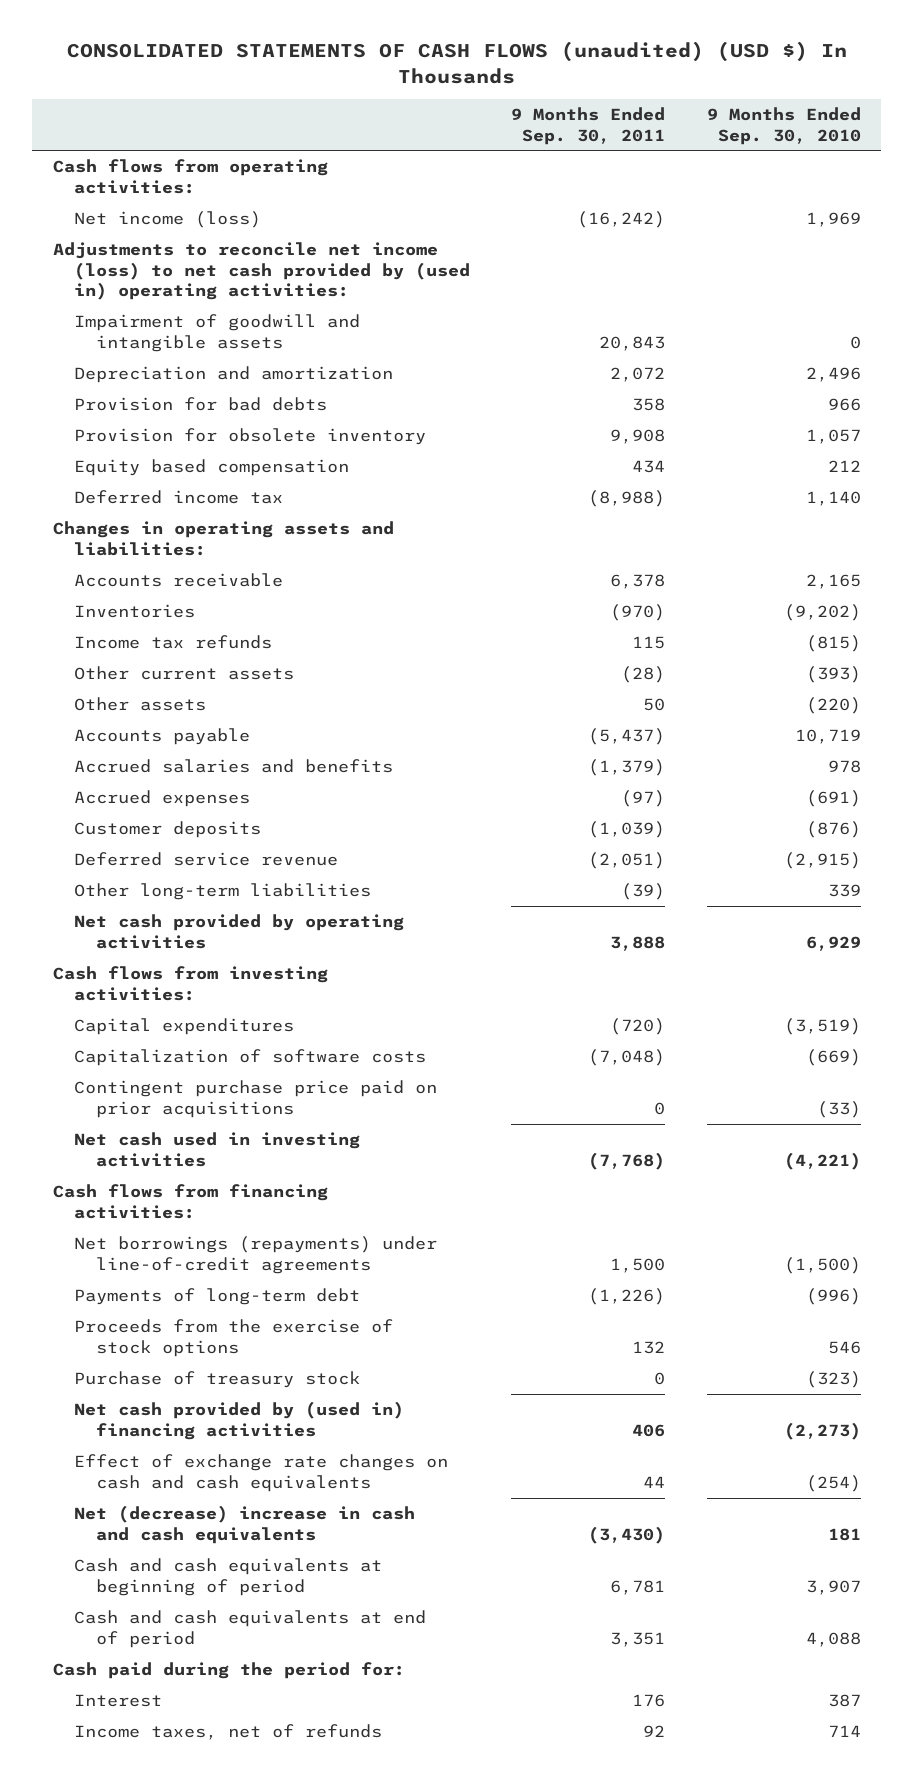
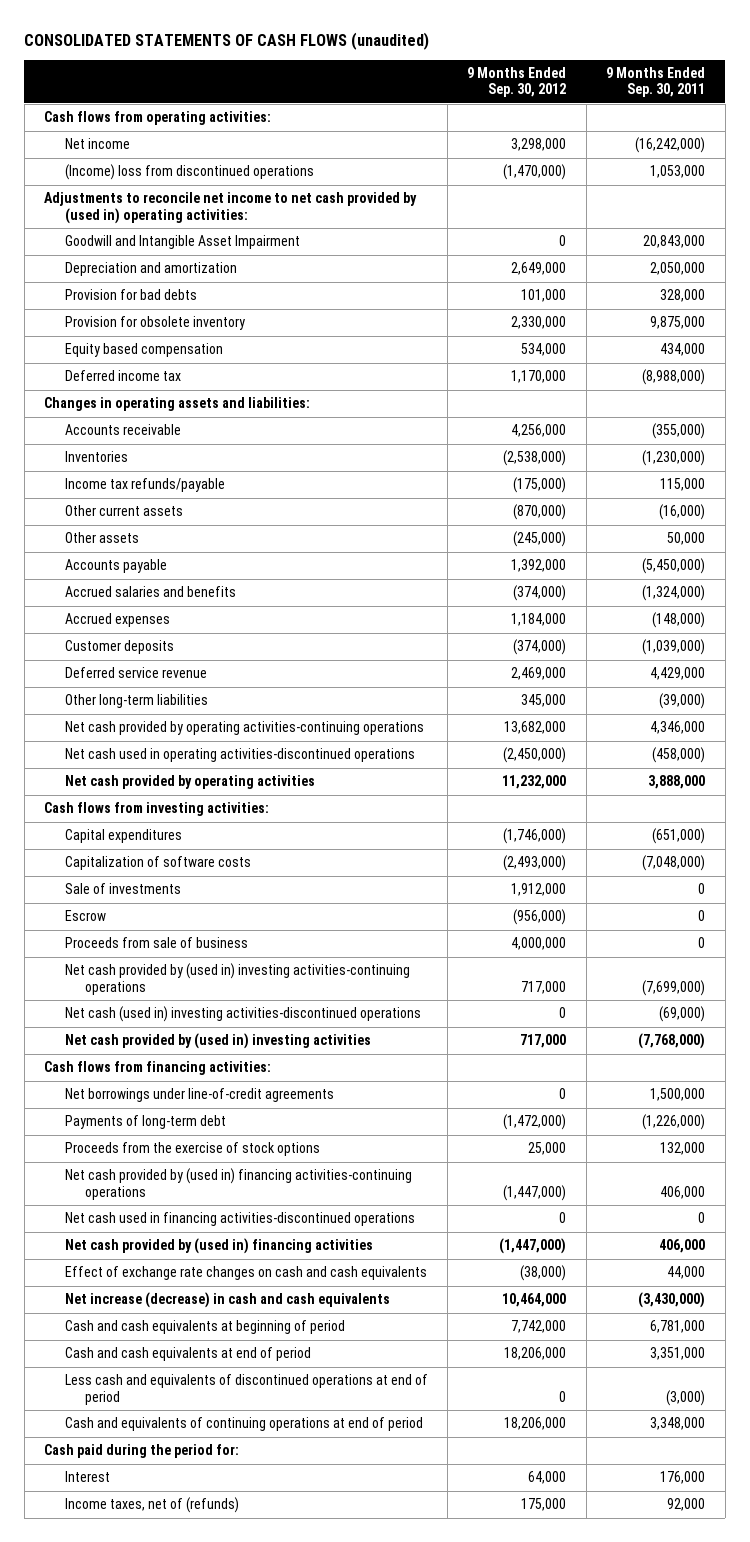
[66,41,847,84] CONSOLIDATED STATEMENTS OF CASH FLOWS (unaudited) (USD $) In Thousands -> [24,31,430,50] CONSOLIDATED STATEMENTS OF CASH FLOWS (unaudited)
[706,106,861,145] 9 Months Ended Sep. 30, 2010 -> none
none -> [467,66,567,98] 9 Months Ended Sep. 30, 2012
[74,211,262,229] Net income (loss) -> [64,138,130,150] Net income
[577,211,666,229] (16,242) -> [635,137,706,154] (16,242,000)
none -> [64,164,314,181] (Income) loss from discontinued operations
[52,242,471,301] Adjustments to reconcile net income (loss) to net cash provided by (used in) operating activities: -> [44,192,418,224] Adjustments to reconcile net income to net cash provided by (used in) operating activities:
[74,314,361,352] Impairment of goodwill and intangible assets -> [64,235,300,250] Goodwill and Intangible Asset Impairment
[599,335,666,351] 20,843 -> [643,235,706,249] 20,843,000
[610,367,666,383] 2,072 -> [650,262,706,276] 2,050,000
[632,398,666,412] 358 -> [660,289,706,303] 328,000
[610,429,666,445] 9,908 -> [650,316,706,330] 9,875,000
[632,460,666,474] 434 -> [660,343,706,357] 434,000
[588,490,666,508] (8,988) -> [642,369,706,386] (8,988,000)
[610,574,666,590] 6,378 -> [652,423,706,440] (355,000)
[610,604,666,622] (970) -> [642,450,706,467] (1,230,000)
[74,635,273,650] Income tax refunds -> [64,478,225,493] Income tax refunds/payable
[632,636,666,650] 115 -> [660,478,706,492] 115,000
[621,666,666,684] (28) -> [659,504,706,521] (16,000)
[643,698,666,712] 50 -> [667,532,706,546] 50,000
[588,728,666,746] (5,437) -> [642,558,706,575] (5,450,000)
[588,759,666,777] (1,379) -> [642,585,706,602] (1,324,000)
[621,790,666,808] (97) -> [652,612,706,629] (148,000)
[588,821,666,839] (1,039) -> [642,639,706,656] (1,039,000)
[588,852,666,870] (2,051) -> [650,667,706,681] 4,429,000
[621,883,666,901] (39) -> [659,693,706,710] (39,000)
none -> [64,721,424,736] Net cash provided by operating activities-continuing operations
none -> [64,748,415,763] Net cash used in operating activities-discontinued operations
[610,935,666,951] 3,888 -> [648,775,706,790] 3,888,000
[74,1080,438,1118] Contingent purchase price paid on prior acquisitions -> none
[610,1018,666,1036] (720) -> [652,828,706,845] (651,000)
[588,1049,666,1067] (7,048) -> [642,855,706,872] (7,048,000)
none -> [64,883,181,895] Sale of investments
none -> [64,910,106,922] Escrow
none -> [64,937,248,949] Proceeds from sale of business
none -> [64,963,410,995] Net cash provided by (used in) investing activities-continuing operations
none -> [64,1006,421,1023] Net cash (used in) investing activities-discontinued operations
[74,1132,361,1167] Net cash used in investing activities -> [64,1033,371,1050] Net cash provided by (used in) investing activities
[588,1151,666,1170] (7,768) -> [638,1033,706,1050] (7,768,000)
[74,1371,361,1389] Purchase of treasury stock -> none
[74,1236,438,1274] Net borrowings (repayments) under line-of-credit agreements -> [64,1088,334,1103] Net borrowings under line-of-credit agreements
[610,1257,666,1273] 1,500 -> [650,1088,706,1102] 1,500,000
[588,1288,666,1306] (1,226) -> [642,1114,706,1131] (1,226,000)
[632,1340,666,1354] 132 -> [660,1142,706,1156] 132,000
none -> [64,1168,412,1200] Net cash provided by (used in) financing activities-continuing operations
none -> [64,1212,415,1227] Net cash used in financing activities-discontinued operations
[632,1423,666,1437] 406 -> [659,1239,706,1254] 406,000
[643,1475,666,1488] 44 -> [667,1266,706,1280] 44,000
[74,1505,416,1544] Net (decrease) increase in cash and cash equivalents -> [64,1292,390,1309] Net increase (decrease) in cash and cash equivalents
[588,1525,666,1544] (3,430) -> [638,1292,706,1309] (3,430,000)
[610,1579,666,1595] 6,781 -> [650,1320,706,1334] 6,781,000
[610,1631,666,1647] 3,351 -> [650,1347,706,1361] 3,351,000
none -> [64,1374,428,1405] Less cash and equivalents of discontinued operations at end of period
none -> [64,1417,423,1432] Cash and equivalents of continuing operations at end of period
[632,1694,666,1708] 176 -> [660,1471,706,1485] 176,000
[74,1724,383,1741] Income taxes, net of refunds -> [64,1497,239,1514] Income taxes, net of (refunds)
[643,1725,666,1738] 92 -> [667,1498,706,1512] 92,000

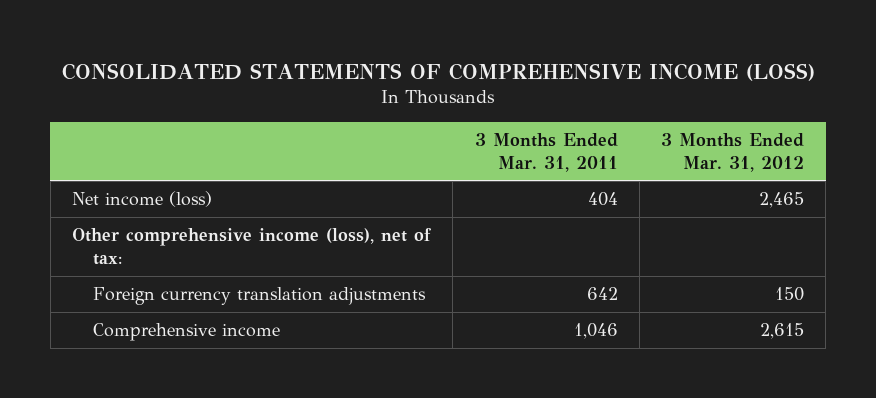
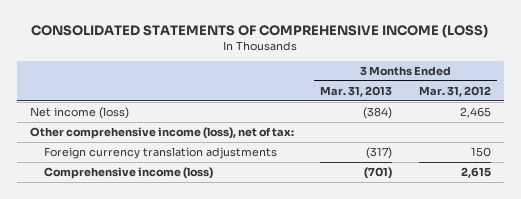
[474,132,618,172] 3 Months Ended Mar. 31, 2011 -> none
none -> [320,85,393,97] Mar. 31, 2013
[93,323,281,342] Comprehensive income -> [44,166,214,179] Comprehensive income (loss)

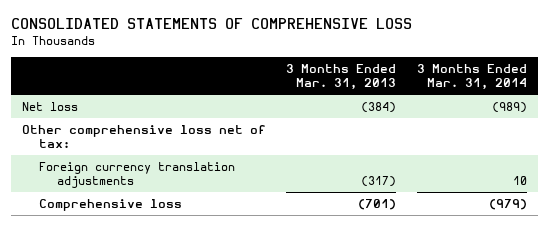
[31,23,489,38] CONSOLIDATED STATEMENTS OF COMPREHENSIVE INCOME (LOSS) -> [11,18,413,30] CONSOLIDATED STATEMENTS OF COMPREHENSIVE LOSS
[418,85,491,97] Mar. 31, 2012 -> none
none -> [417,64,528,91] 3 Months Ended Mar. 31, 2014
[30,106,130,119] Net income (loss) -> [21,102,78,112] Net loss
[30,126,295,139] Other comprehensive income (loss), net of tax: -> [21,125,266,149] Other comprehensive loss net of tax:
[44,166,214,179] Comprehensive income (loss) -> [39,199,183,212] Comprehensive loss

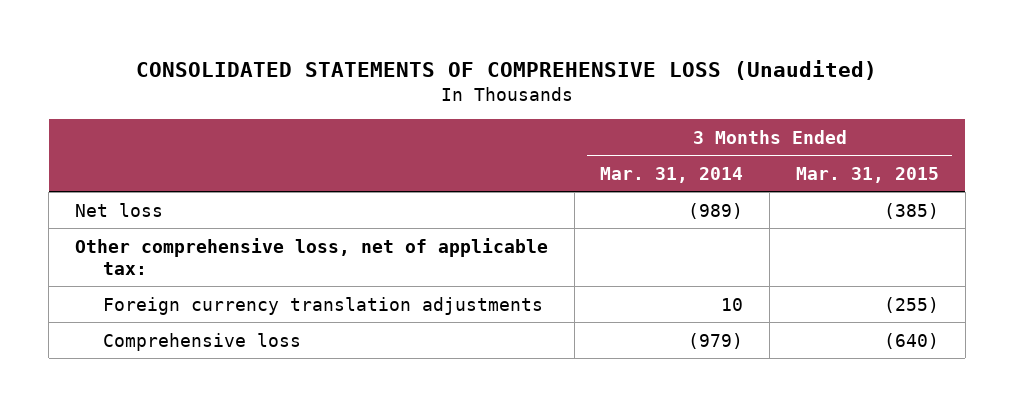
[11,18,413,30] CONSOLIDATED STATEMENTS OF COMPREHENSIVE LOSS -> [135,59,877,80] CONSOLIDATED STATEMENTS OF COMPREHENSIVE LOSS (Unaudited)
[286,64,397,91] 3 Months Ended Mar. 31, 2013 -> none
none -> [795,166,939,183] Mar. 31, 2015
[21,125,266,149] Other comprehensive loss net of tax: -> [74,237,548,275] Other comprehensive loss, net of applicable tax:

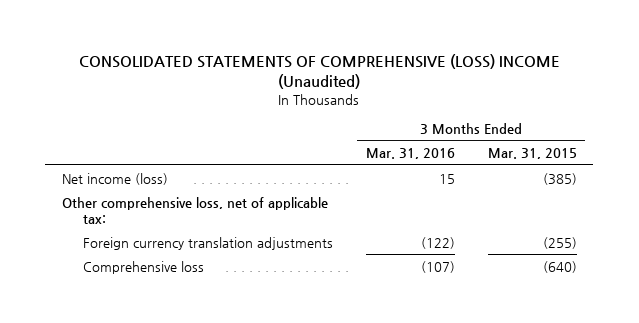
[135,59,877,80] CONSOLIDATED STATEMENTS OF COMPREHENSIVE LOSS (Unaudited) -> [79,53,561,90] CONSOLIDATED STATEMENTS OF COMPREHENSIVE (LOSS) INCOME (Unaudited)
[600,166,744,183] Mar. 31, 2014 -> none
none -> [365,148,455,160] Mar. 31, 2016
[74,202,163,217] Net loss -> [61,172,168,185] Net income (loss)

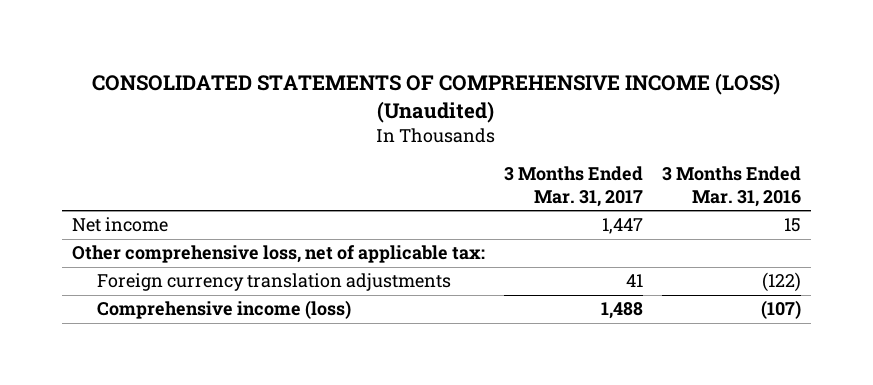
[79,53,561,90] CONSOLIDATED STATEMENTS OF COMPREHENSIVE (LOSS) INCOME (Unaudited) -> [92,73,781,123] CONSOLIDATED STATEMENTS OF COMPREHENSIVE INCOME (LOSS) (Unaudited)
[487,148,577,160] Mar. 31, 2015 -> none
none -> [503,166,643,208] 3 Months Ended Mar. 31, 2017
[61,172,168,185] Net income (loss) -> [71,217,168,233] Net income
[82,260,204,274] Comprehensive loss -> [96,300,351,320] Comprehensive income (loss)

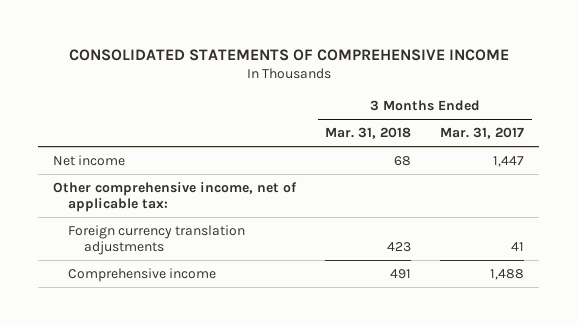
[92,73,781,123] CONSOLIDATED STATEMENTS OF COMPREHENSIVE INCOME (LOSS) (Unaudited) -> [68,48,509,61] CONSOLIDATED STATEMENTS OF COMPREHENSIVE INCOME
[661,166,801,208] 3 Months Ended Mar. 31, 2016 -> none
none -> [325,126,412,139] Mar. 31, 2018
[71,245,485,264] Other comprehensive loss, net of applicable tax: -> [52,181,297,212] Other comprehensive income, net of applicable tax:
[96,300,351,320] Comprehensive income (loss) -> [68,267,217,282] Comprehensive income

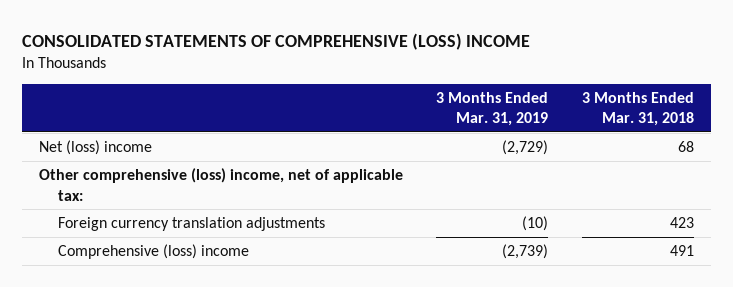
[68,48,509,61] CONSOLIDATED STATEMENTS OF COMPREHENSIVE INCOME -> [22,32,531,50] CONSOLIDATED STATEMENTS OF COMPREHENSIVE (LOSS) INCOME
[440,126,525,139] Mar. 31, 2017 -> none
none -> [436,91,549,127] 3 Months Ended Mar. 31, 2019
[52,154,125,166] Net income -> [38,140,152,156] Net (loss) income
[52,181,297,212] Other comprehensive income, net of applicable tax: -> [38,168,403,201] Other comprehensive (loss) income, net of applicable tax:
[68,267,217,282] Comprehensive income -> [57,244,249,260] Comprehensive (loss) income

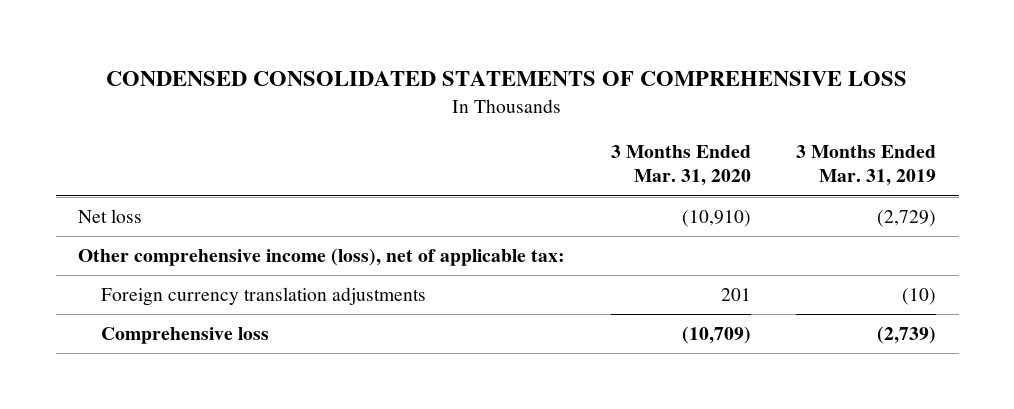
[22,32,531,50] CONSOLIDATED STATEMENTS OF COMPREHENSIVE (LOSS) INCOME -> [106,71,908,87] CONDENSED CONSOLIDATED STATEMENTS OF COMPREHENSIVE LOSS
[581,91,694,127] 3 Months Ended Mar. 31, 2018 -> none
none -> [610,145,751,187] 3 Months Ended Mar. 31, 2020
[38,140,152,156] Net (loss) income -> [78,209,143,224] Net loss
[38,168,403,201] Other comprehensive (loss) income, net of applicable tax: -> [78,248,566,267] Other comprehensive income (loss), net of applicable tax:
[57,244,249,260] Comprehensive (loss) income -> [100,327,269,345] Comprehensive loss

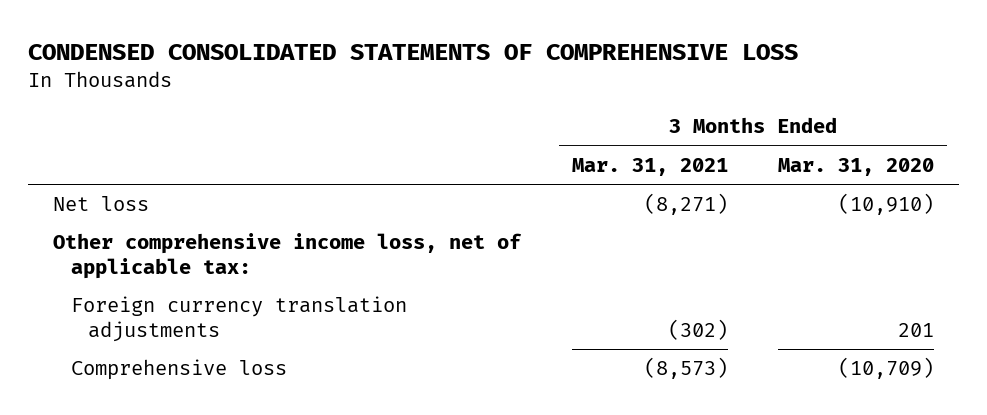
[796,145,937,187] 3 Months Ended Mar. 31, 2019 -> none
none -> [571,157,728,176] Mar. 31, 2021
[78,248,566,267] Other comprehensive income (loss), net of applicable tax: -> [53,233,523,279] Other comprehensive income loss, net of applicable tax:

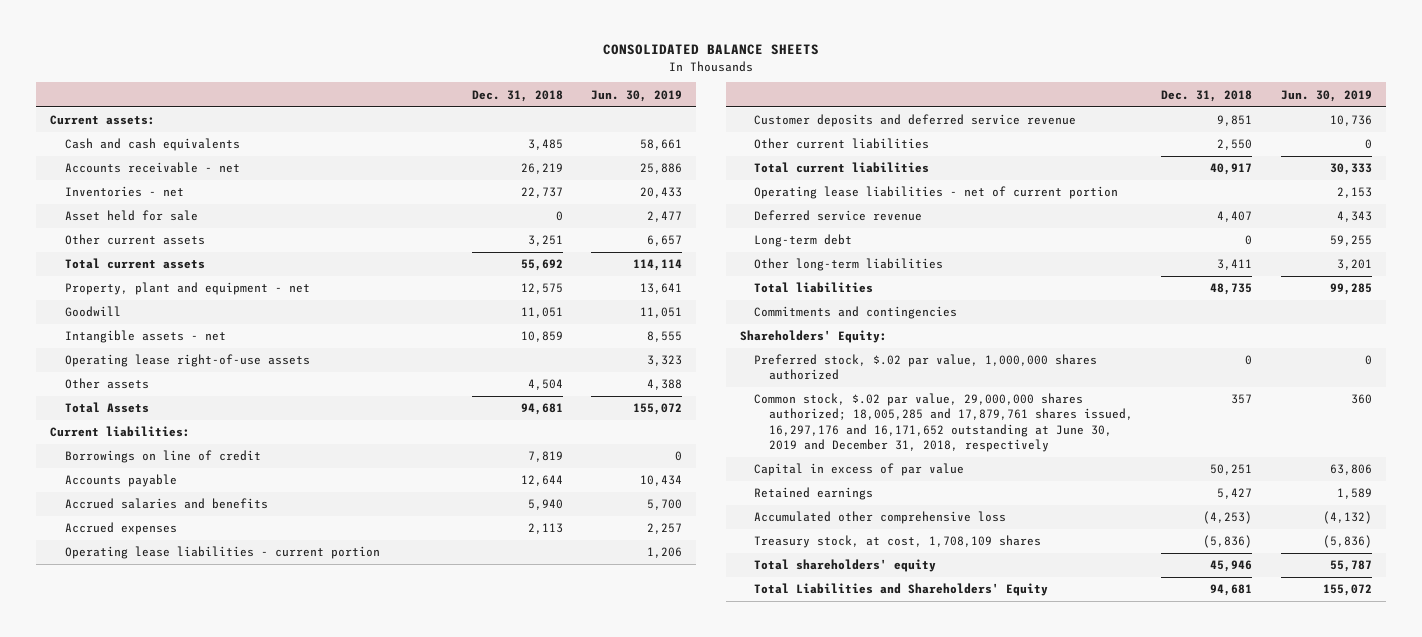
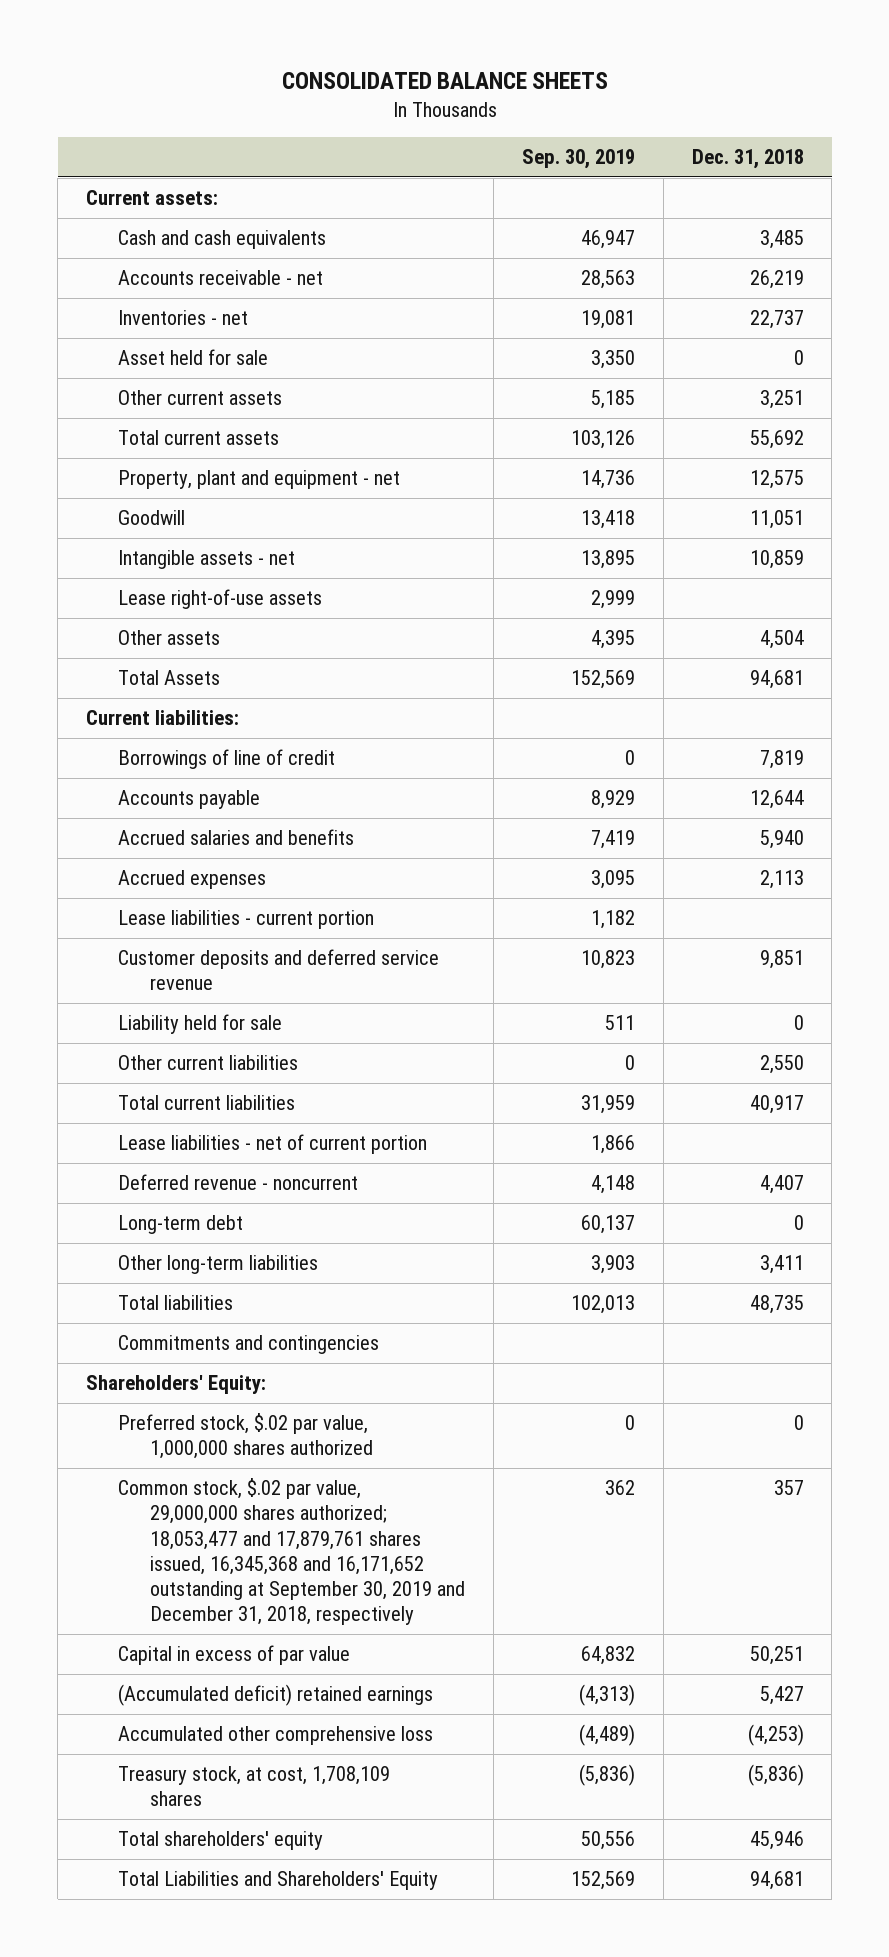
[590,89,682,102] Jun. 30, 2019 -> none
none -> [522,149,636,170] Sep. 30, 2019
[64,354,310,368] Operating lease right-of-use assets -> [118,589,323,610] Lease right-of-use assets
[64,450,261,464] Borrowings on line of credit -> [118,749,336,770] Borrowings of line of credit
[64,546,380,560] Operating lease liabilities - current portion -> [118,910,375,930] Lease liabilities - current portion
none -> [118,1014,283,1035] Liability held for sale
[754,186,1119,200] Operating lease liabilities - net of current portion -> [118,1134,428,1155] Lease liabilities - net of current portion
[754,210,923,222] Deferred service revenue -> [118,1174,359,1191] Deferred revenue - noncurrent
[754,393,1134,452] Common stock, $.02 par value, 29,000,000 shares authorized; 18,005,285 and 17,879,761 shares issued, 16,297,176 and 16,171,652 outstanding at June 30, 2019 and December 31, 2018, respectively -> [118,1478,466,1626] Common stock, $.02 par value, 29,000,000 shares authorized; 18,053,477 and 17,879,761 shares issued, 16,345,368 and 16,171,652 outstanding at September 30, 2019 and December 31, 2018, respectively
[754,487,874,501] Retained earnings -> [118,1684,434,1707] (Accumulated deficit) retained earnings

